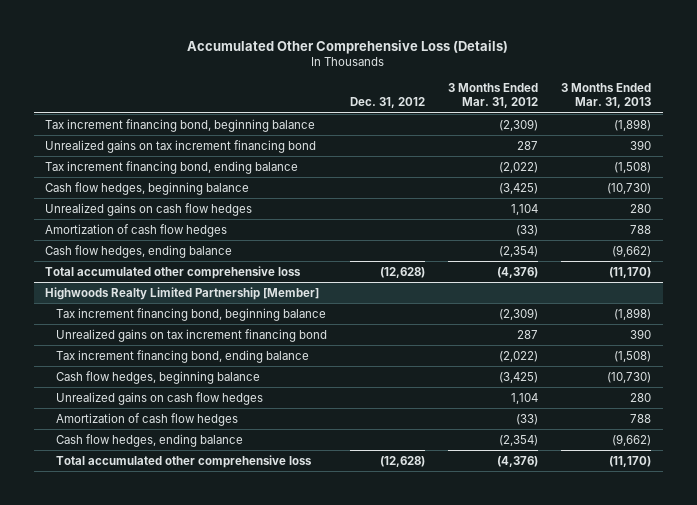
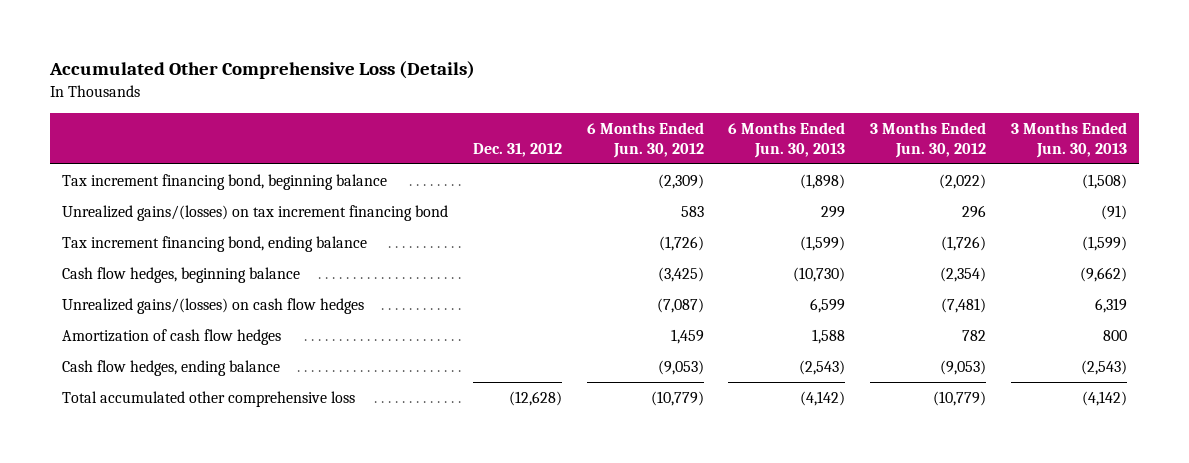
[448,83,539,109] 3 Months Ended Mar. 31, 2012 -> none
[561,83,652,109] 3 Months Ended Mar. 31, 2013 -> none
none -> [586,122,704,159] 6 Months Ended Jun. 30, 2012
none -> [728,122,846,159] 6 Months Ended Jun. 30, 2013
none -> [870,122,987,159] 3 Months Ended Jun. 30, 2012
none -> [1010,122,1127,159] 3 Months Ended Jun. 30, 2013
[45,139,317,153] Unrealized gains on tax increment financing bond -> [62,204,449,221] Unrealized gains/(losses) on tax increment financing bond
[45,202,253,216] Unrealized gains on cash flow hedges -> [62,297,365,314] Unrealized gains/(losses) on cash flow hedges
[45,286,320,300] Highwoods Realty Limited Partnership [Member] -> none
[56,307,327,321] Tax increment financing bond, beginning balance -> none
[56,328,328,342] Unrealized gains on tax increment financing bond -> none
[56,349,310,363] Tax increment financing bond, ending balance -> none
[56,370,261,384] Cash flow hedges, beginning balance -> none
[56,391,264,405] Unrealized gains on cash flow hedges -> none
[56,412,239,426] Amortization of cash flow hedges -> none
[56,433,244,447] Cash flow hedges, ending balance -> none
[56,454,313,468] Total accumulated other comprehensive loss -> none

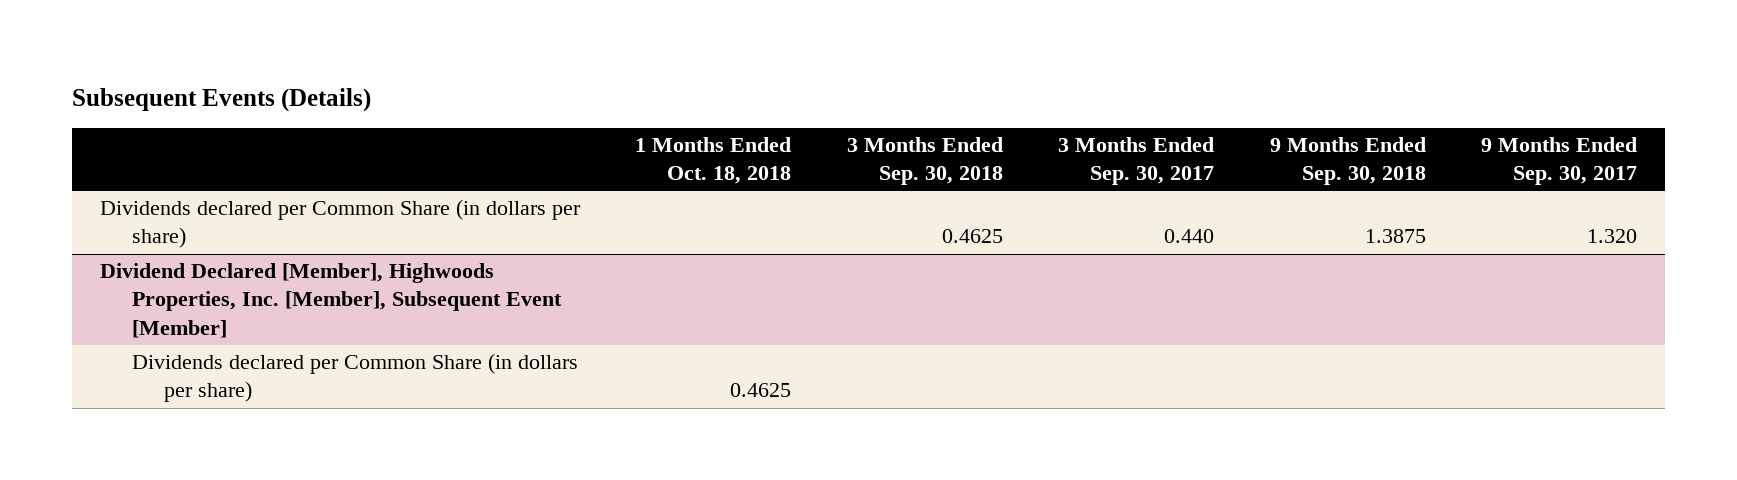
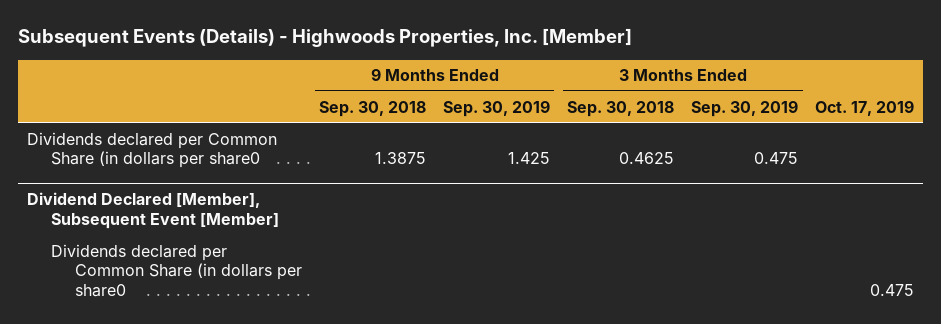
[71,87,371,112] Subsequent Events (Details) -> [18,28,633,48] Subsequent Events (Details) - Highwoods Properties, Inc. [Member]
[635,136,792,185] 1 Months Ended Oct. 18, 2018 -> none
[1058,136,1215,186] 3 Months Ended Sep. 30, 2017 -> none
[1481,136,1638,186] 9 Months Ended Sep. 30, 2017 -> none
none -> [443,99,551,117] Sep. 30, 2019
none -> [691,99,799,117] Sep. 30, 2019
none -> [815,99,915,116] Oct. 17, 2019
[99,199,581,249] Dividends declared per Common Share (in dollars per share) -> [26,131,277,169] Dividends declared per Common Share (in dollars per share0
[99,263,562,338] Dividend Declared [Member], Highwoods Properties, Inc. [Member], Subsequent Event [Member] -> [26,192,279,230] Dividend Declared [Member], Subsequent Event [Member]
[131,353,578,403] Dividends declared per Common Share (in dollars per share) -> [50,243,302,298] Dividends declared per Common Share (in dollars per share0

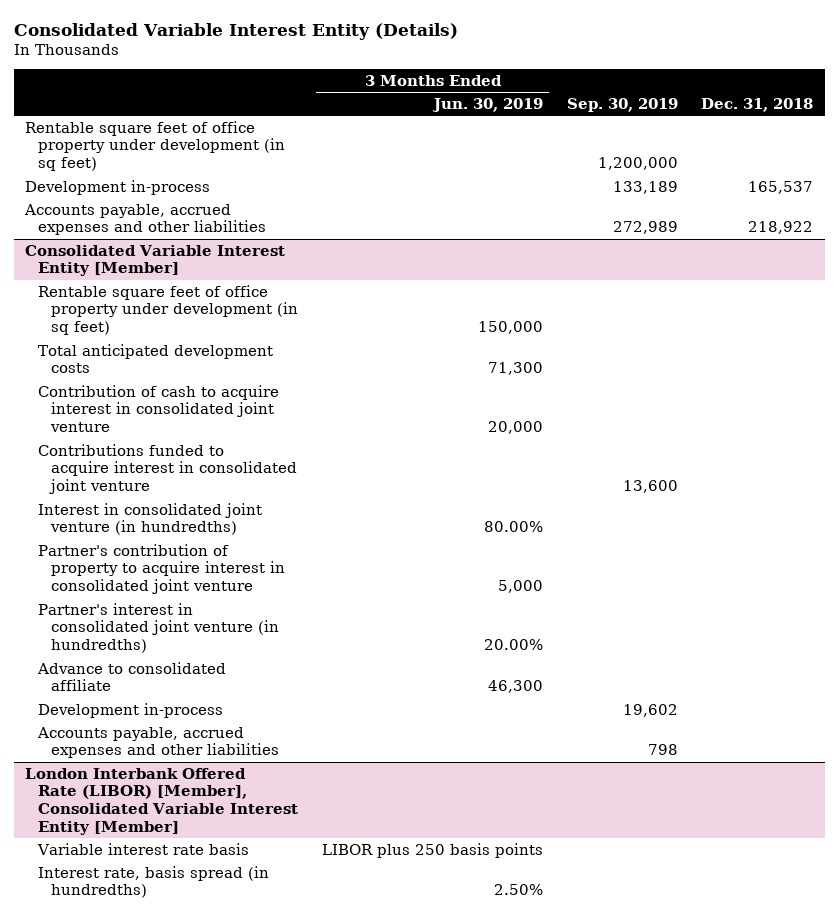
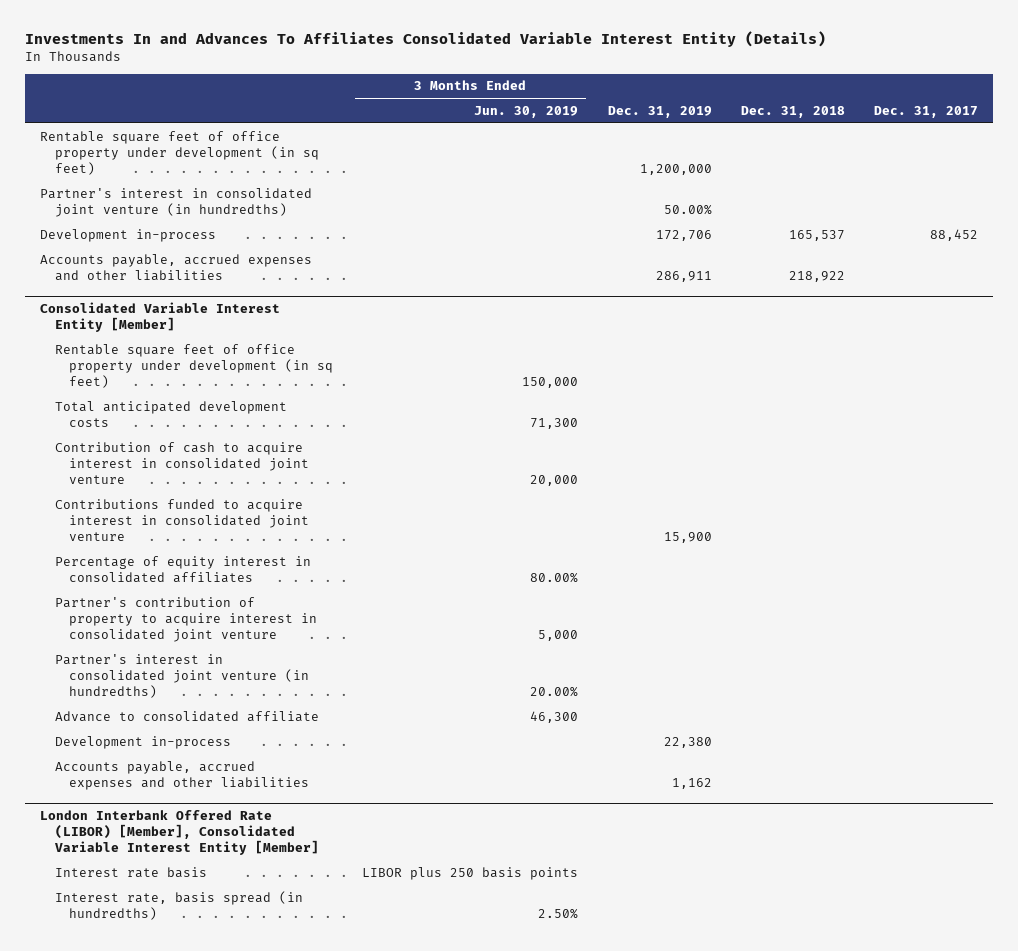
[13,22,458,40] Consolidated Variable Interest Entity (Details) -> [25,31,827,48] Investments In and Advances To Affiliates Consolidated Variable Interest Entity (Details)
[566,98,678,113] Sep. 30, 2019 -> none
none -> [607,106,712,119] Dec. 31, 2019
none -> [874,106,979,119] Dec. 31, 2017
none -> [39,187,312,217] Partner's interest in consolidated joint venture (in hundredths)
[38,502,263,536] Interest in consolidated joint venture (in hundredths) -> [54,555,311,583] Percentage of equity interest in consolidated affiliates
[37,842,250,855] Variable interest rate basis -> [54,866,207,878] Interest rate basis

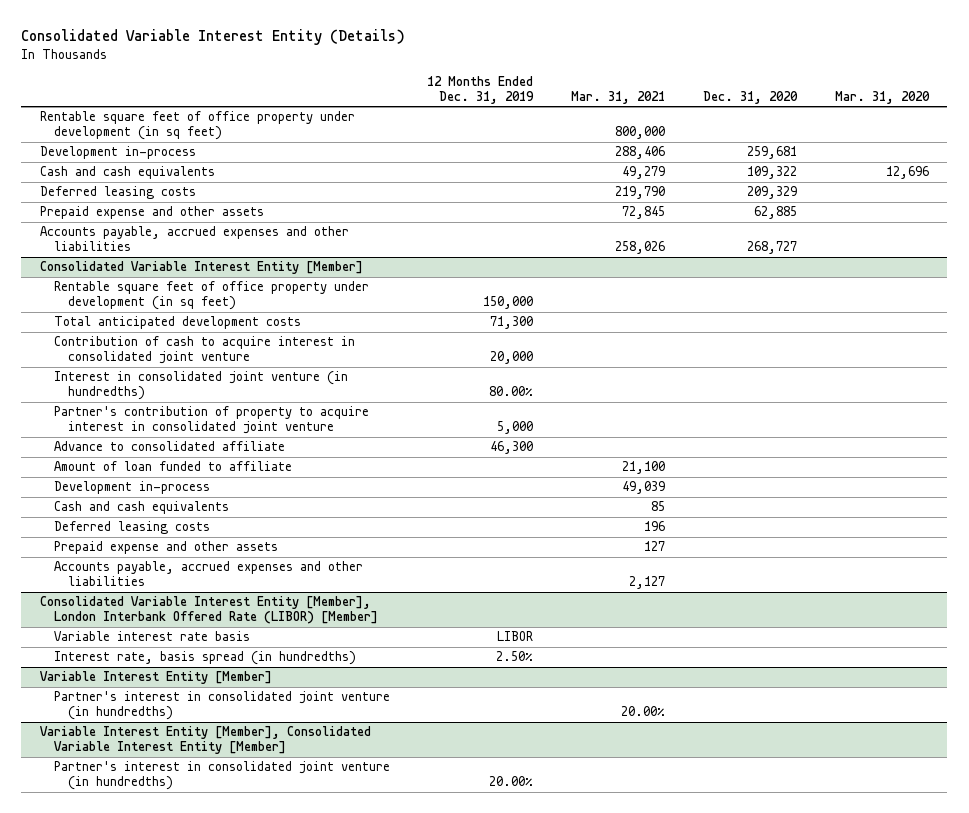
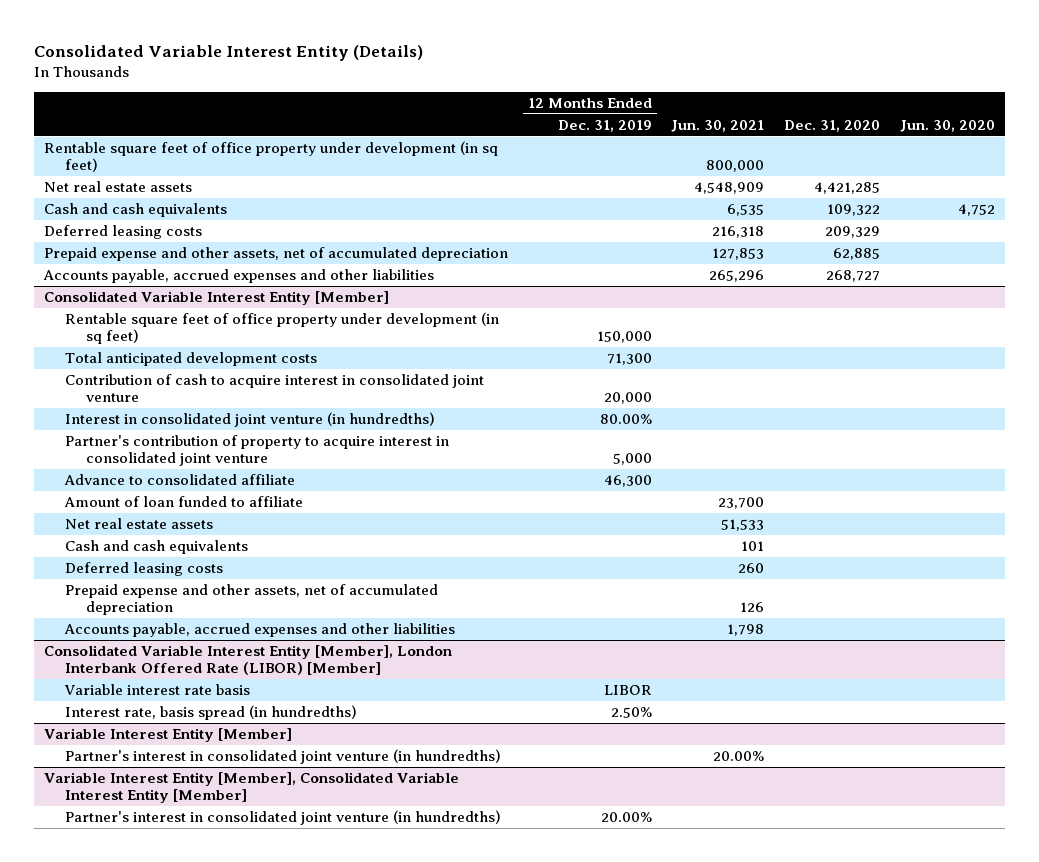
[571,91,666,105] Mar. 31, 2021 -> none
[834,91,930,105] Mar. 31, 2020 -> none
none -> [671,119,765,132] Jun. 30, 2021
none -> [899,119,995,132] Jun. 30, 2020
[40,146,197,160] Development in-process -> none
none -> [44,181,193,193] Net real estate assets
[40,206,265,220] Prepaid expense and other assets -> [44,247,509,262] Prepaid expense and other assets, net of accumulated depreciation
[53,481,210,495] Development in-process -> none
none -> [65,518,214,530] Net real estate assets
[53,541,278,555] Prepaid expense and other assets -> [65,584,439,616] Prepaid expense and other assets, net of accumulated depreciation

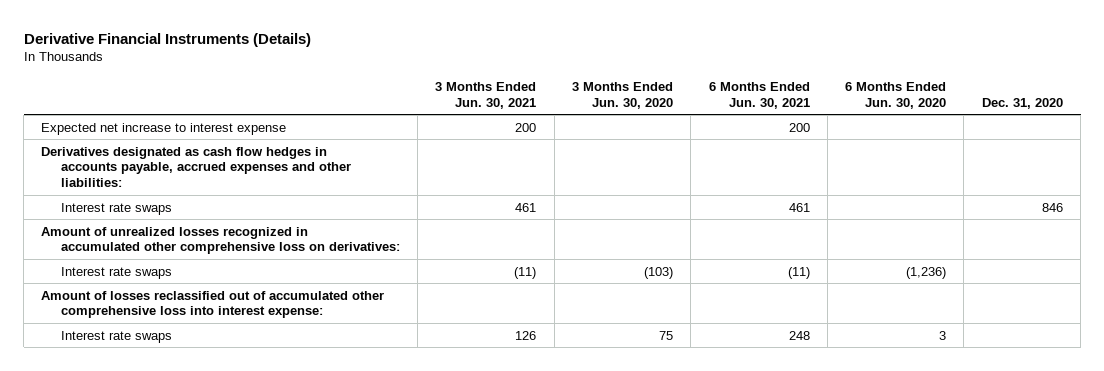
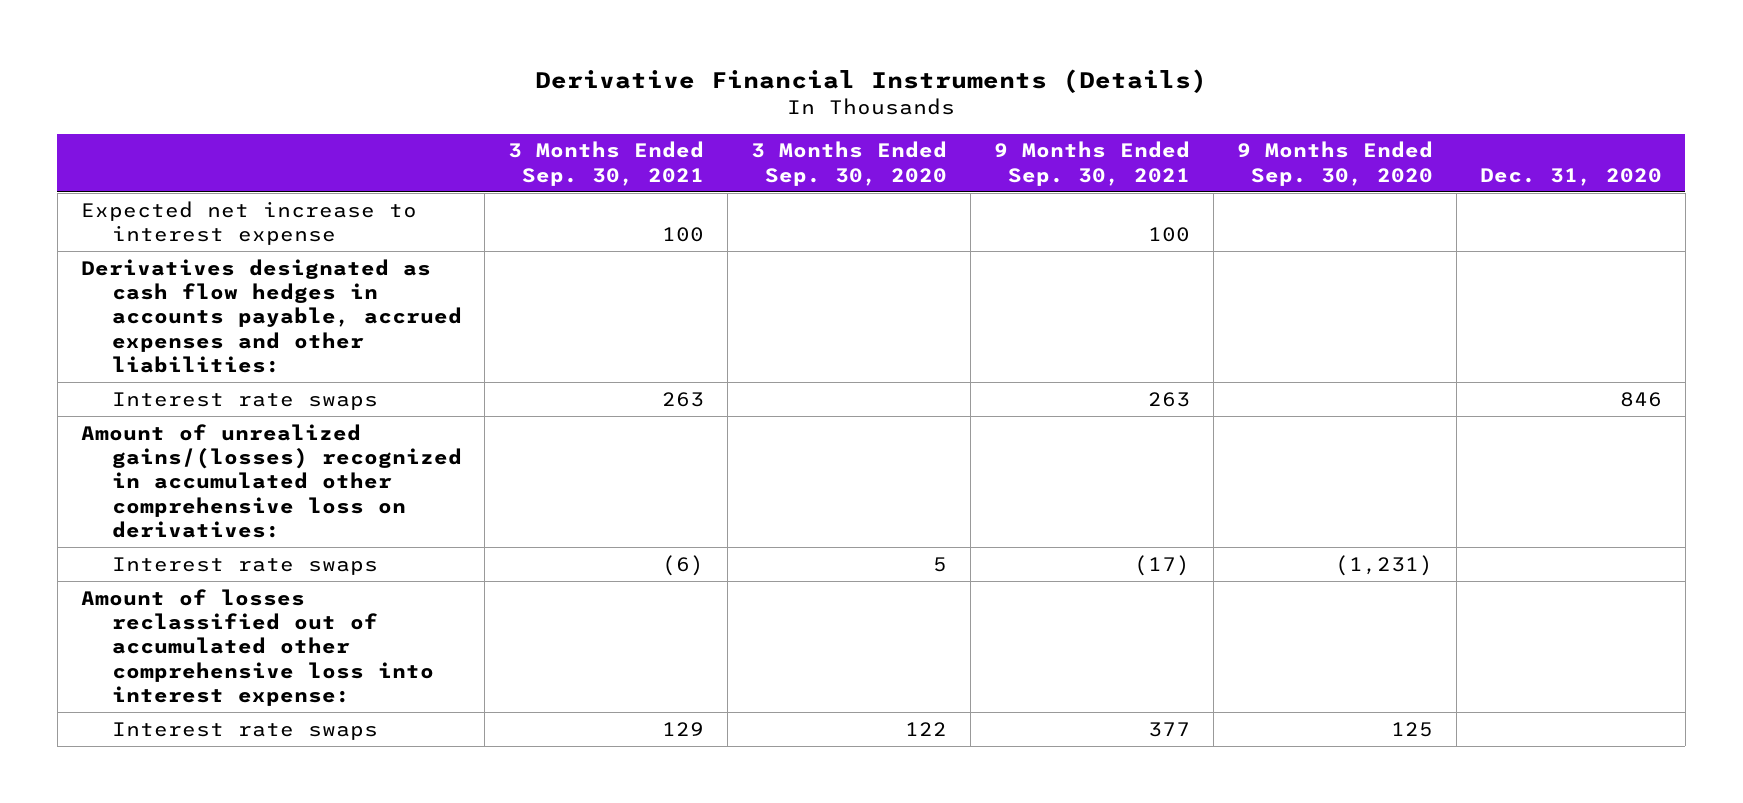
[435,81,537,109] 3 Months Ended Jun. 30, 2021 -> none
[571,81,673,109] 3 Months Ended Jun. 30, 2020 -> none
[708,81,810,109] 6 Months Ended Jun. 30, 2021 -> none
[845,81,947,109] 6 Months Ended Jun. 30, 2020 -> none
none -> [508,141,705,186] 3 Months Ended Sep. 30, 2021
none -> [751,141,948,186] 3 Months Ended Sep. 30, 2020
none -> [994,141,1191,186] 9 Months Ended Sep. 30, 2021
none -> [1237,141,1434,186] 9 Months Ended Sep. 30, 2020
[41,226,400,255] Amount of unrealized losses recognized in accumulated other comprehensive loss on derivatives: -> [80,423,462,538] Amount of unrealized gains/(losses) recognized in accumulated other comprehensive loss on derivatives:

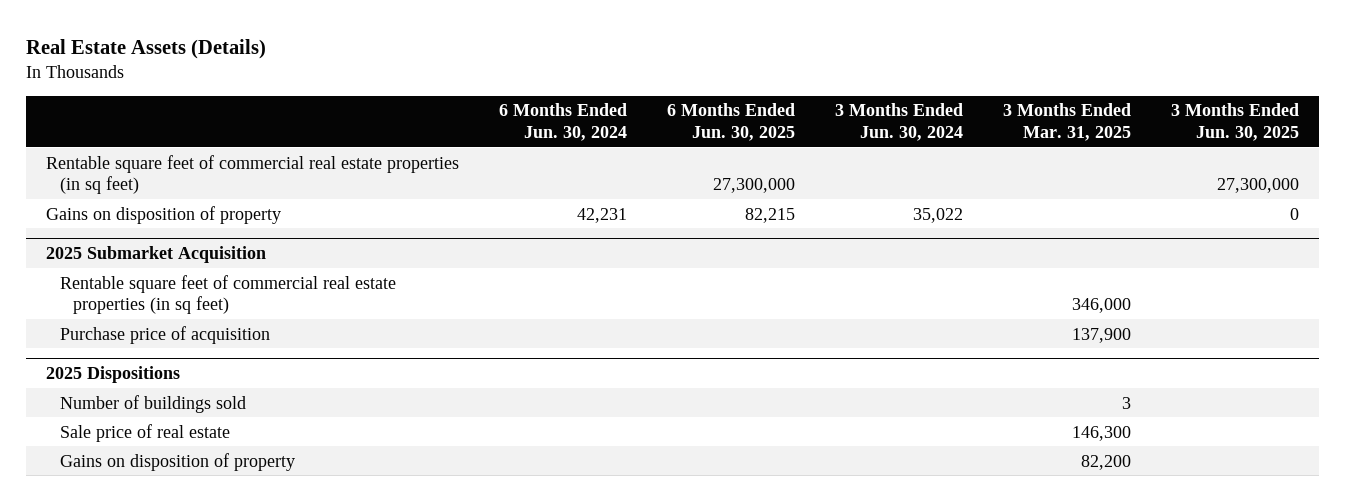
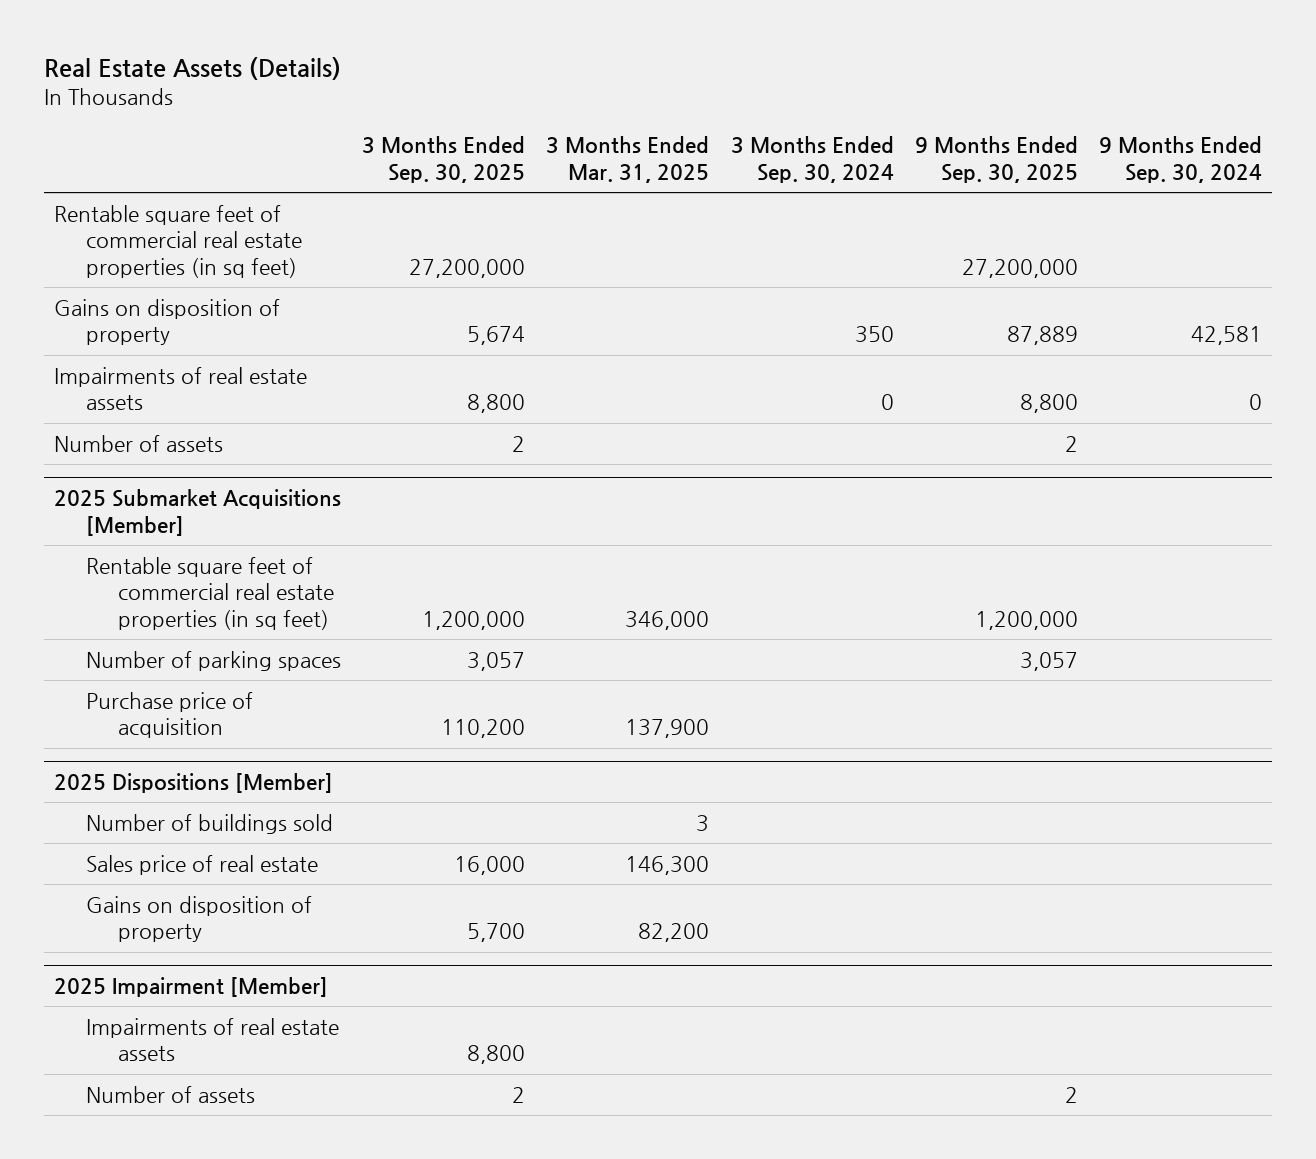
[499,103,628,141] 6 Months Ended Jun. 30, 2024 -> none
[667,103,796,141] 6 Months Ended Jun. 30, 2025 -> none
[835,103,964,141] 3 Months Ended Jun. 30, 2024 -> none
[1170,103,1299,141] 3 Months Ended Jun. 30, 2025 -> none
none -> [362,136,526,183] 3 Months Ended Sep. 30, 2025
none -> [730,136,894,183] 3 Months Ended Sep. 30, 2024
none -> [914,136,1078,183] 9 Months Ended Sep. 30, 2025
none -> [1098,136,1262,183] 9 Months Ended Sep. 30, 2024
none -> [54,366,308,411] Impairments of real estate assets
none -> [54,434,224,452] Number of assets
[46,246,267,264] 2025 Submarket Acquisition -> [54,489,342,536] 2025 Submarket Acquisitions [Member]
none -> [86,650,342,671] Number of parking spaces
[46,366,181,384] 2025 Dispositions -> [54,773,334,794] 2025 Dispositions [Member]
[59,423,230,442] Sale price of real estate -> [86,854,319,875] Sales price of real estate
none -> [54,977,329,998] 2025 Impairment [Member]
none -> [86,1017,340,1062] Impairments of real estate assets
none -> [86,1085,256,1103] Number of assets

